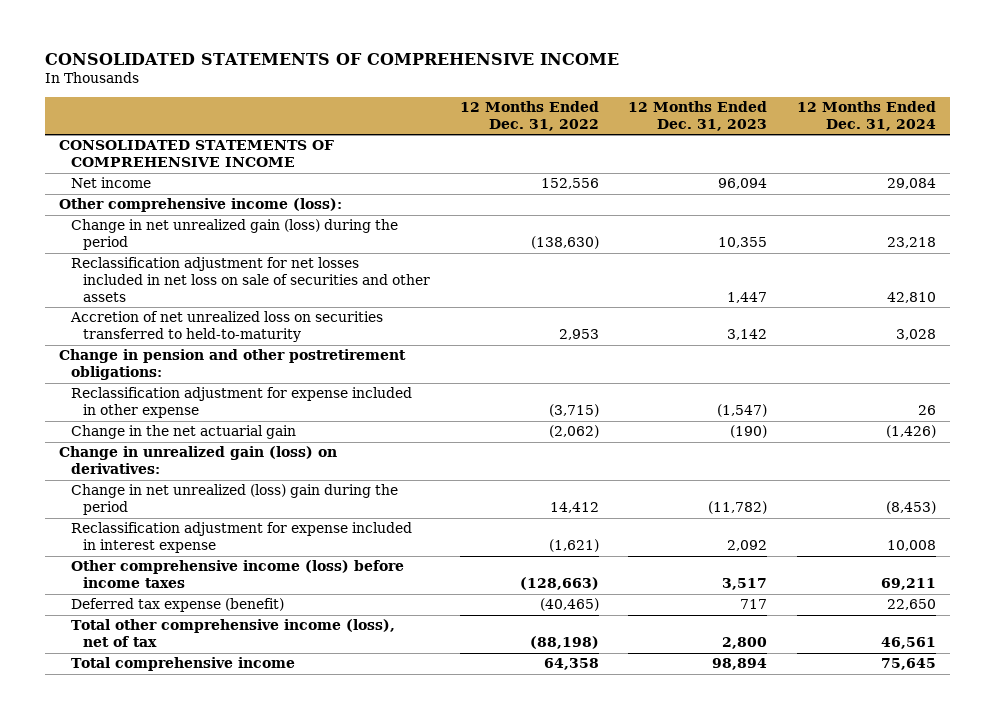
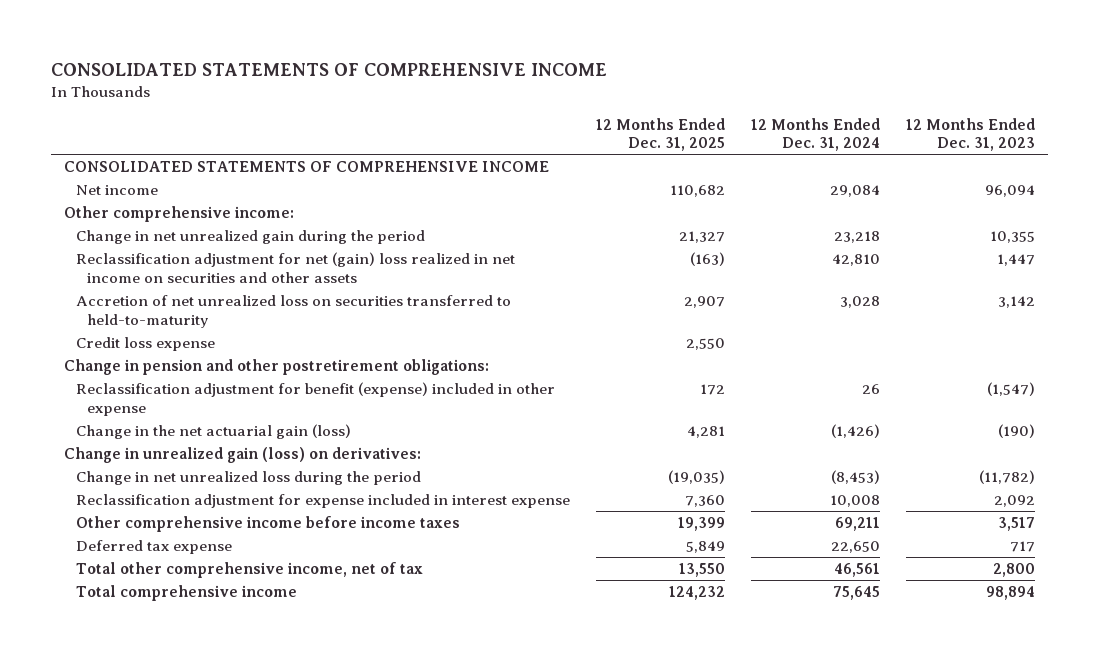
[459,101,599,131] 12 Months Ended Dec. 31, 2022 -> none
none -> [595,117,725,152] 12 Months Ended Dec. 31, 2025
[59,198,343,213] Other comprehensive income (loss): -> [64,205,295,222] Other comprehensive income:
[71,219,399,251] Change in net unrealized gain (loss) during the period -> [75,229,425,244] Change in net unrealized gain during the period
[71,257,431,302] Reclassification adjustment for net losses included in net loss on sale of securities and other assets -> [75,251,515,283] Reclassification adjustment for net (gain) loss realized in net income on securities and other assets
none -> [75,336,215,351] Credit loss expense
[71,387,413,419] Reclassification adjustment for expense included in other expense -> [75,381,555,416] Reclassification adjustment for benefit (expense) included in other expense
[71,425,297,440] Change in the net actuarial gain -> [75,423,351,439] Change in the net actuarial gain (loss)
[71,484,399,516] Change in net unrealized (loss) gain during the period -> [75,470,421,485] Change in net unrealized loss during the period
[71,560,405,589] Other comprehensive income (loss) before income taxes -> [75,515,460,532] Other comprehensive income before income taxes
[71,598,285,613] Deferred tax expense (benefit) -> [75,539,232,554] Deferred tax expense
[71,619,396,648] Total other comprehensive income (loss), net of tax -> [75,561,423,578] Total other comprehensive income, net of tax

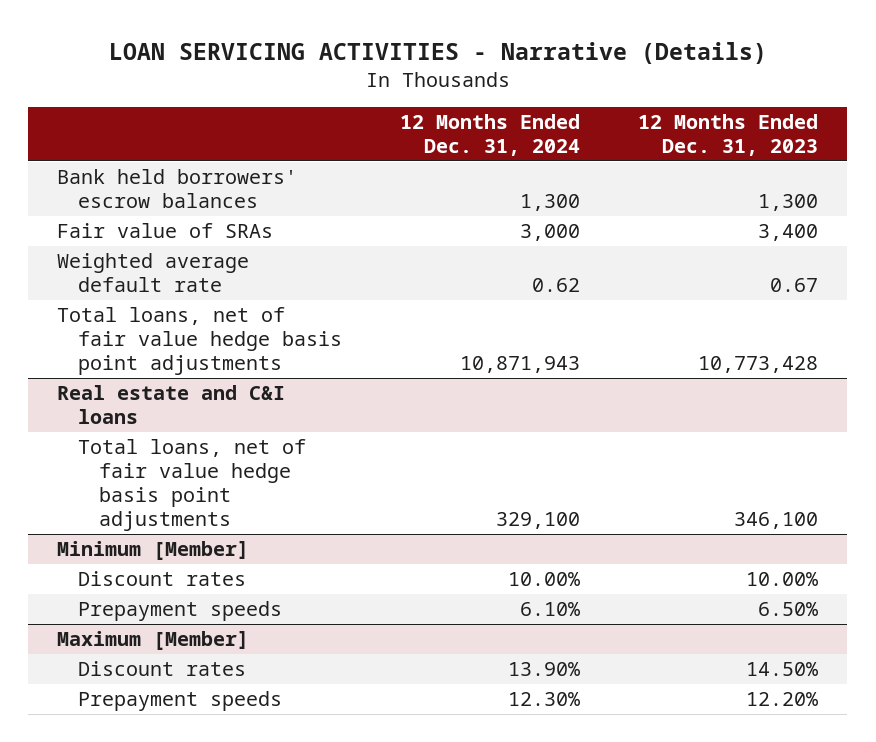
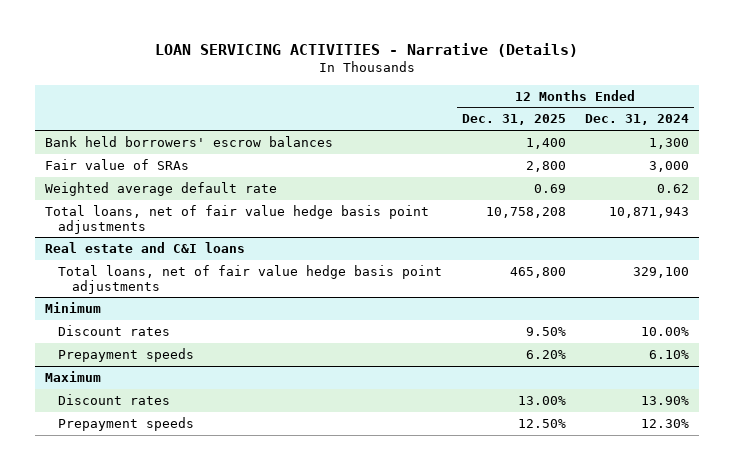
[638,114,819,156] 12 Months Ended Dec. 31, 2023 -> none
none -> [461,114,566,126] Dec. 31, 2025
[57,541,250,561] Minimum [Member] -> [44,301,101,313] Minimum
[57,631,250,651] Maximum [Member] -> [44,370,101,382] Maximum

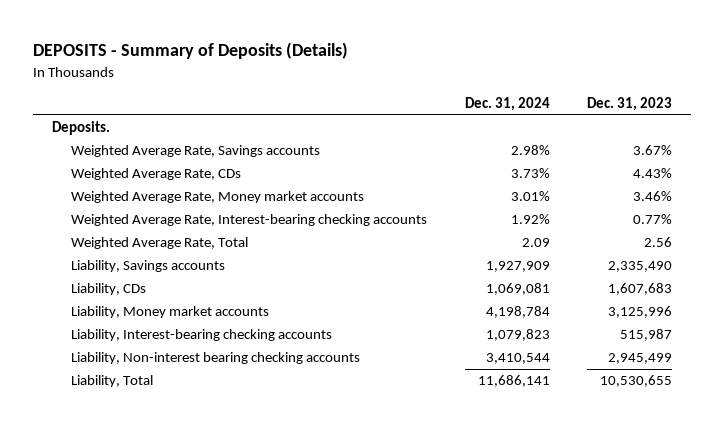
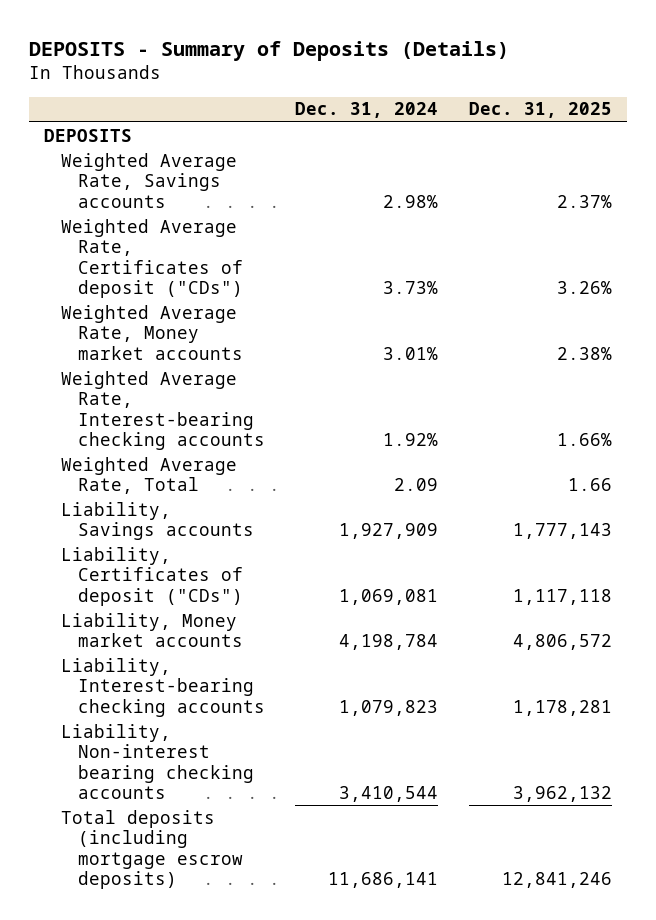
[587,97,673,112] Dec. 31, 2023 -> none
none -> [468,102,612,119] Dec. 31, 2025
[51,121,110,136] Deposits. -> [44,128,133,142] DEPOSITS
[71,168,242,181] Weighted Average Rate, CDs -> [61,218,243,299] Weighted Average Rate, Certificates of deposit ("CDs")
[71,283,147,296] Liability, CDs -> [61,546,243,606] Liability, Certificates of deposit ("CDs")
[71,375,154,388] Liability, Total -> [61,809,243,890] Total deposits (including mortgage escrow deposits)

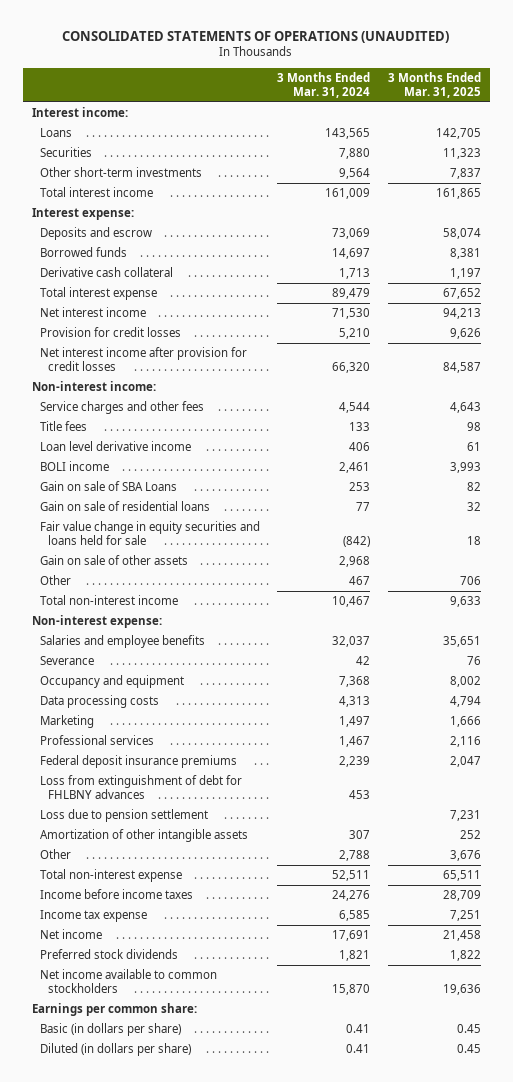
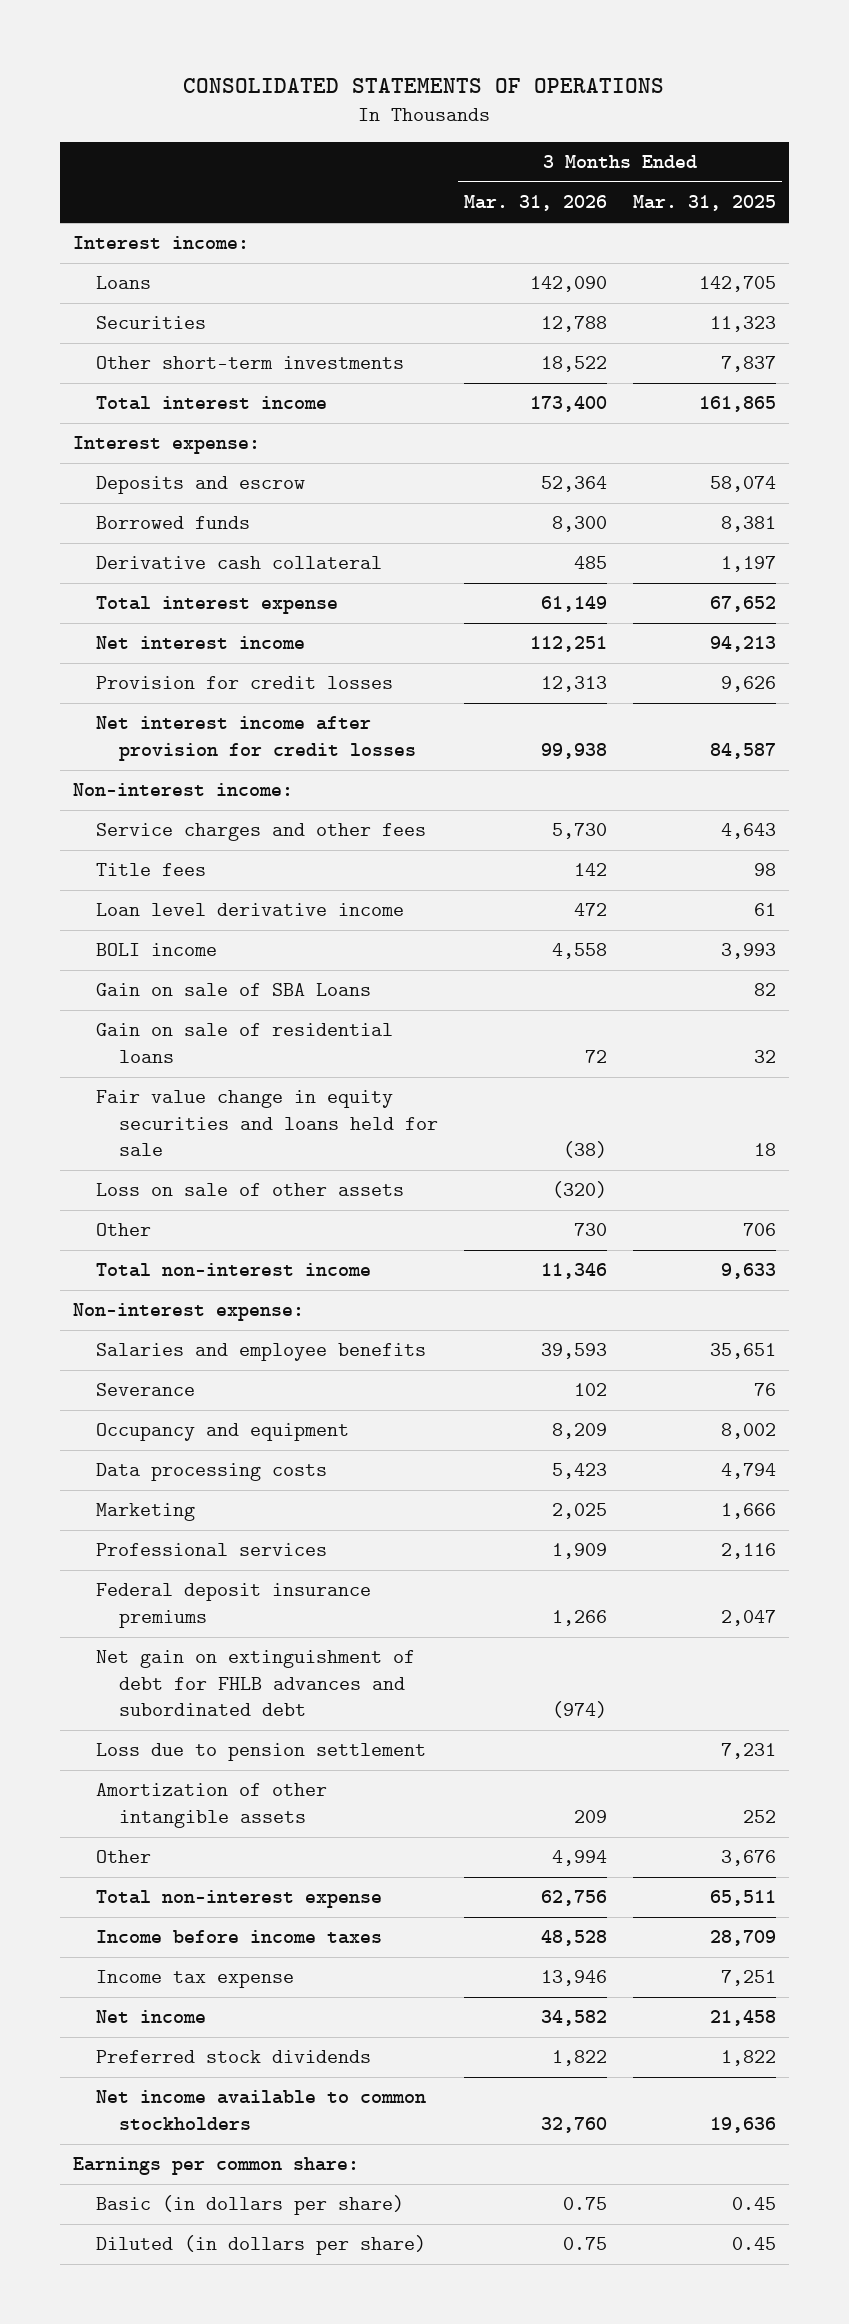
[62,30,450,43] CONSOLIDATED STATEMENTS OF OPERATIONS (UNAUDITED) -> [183,77,665,93] CONSOLIDATED STATEMENTS OF OPERATIONS
[277,71,371,98] 3 Months Ended Mar. 31, 2024 -> none
none -> [464,195,608,212] Mar. 31, 2026
[39,555,188,566] Gain on sale of other assets -> [96,1183,405,1197] Loss on sale of other assets
[39,775,242,800] Loss from extinguishment of debt for FHLBNY advances -> [96,1650,416,1717] Net gain on extinguishment of debt for FHLB advances and subordinated debt

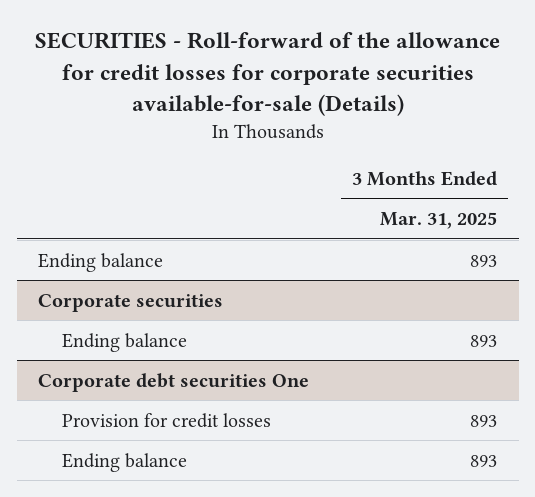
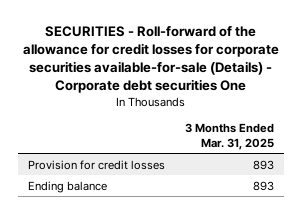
[34,32,500,117] SECURITIES - Roll-forward of the allowance for credit losses for corporate securities available-for-sale (Details) -> [23,26,280,94] SECURITIES - Roll-forward of the allowance for credit losses for corporate securities available-for-sale (Details) - Corporate debt securities One
[38,252,164,272] Ending balance -> none
[38,293,224,312] Corporate securities -> none
[62,332,188,352] Ending balance -> none
[38,372,310,392] Corporate debt securities One -> none

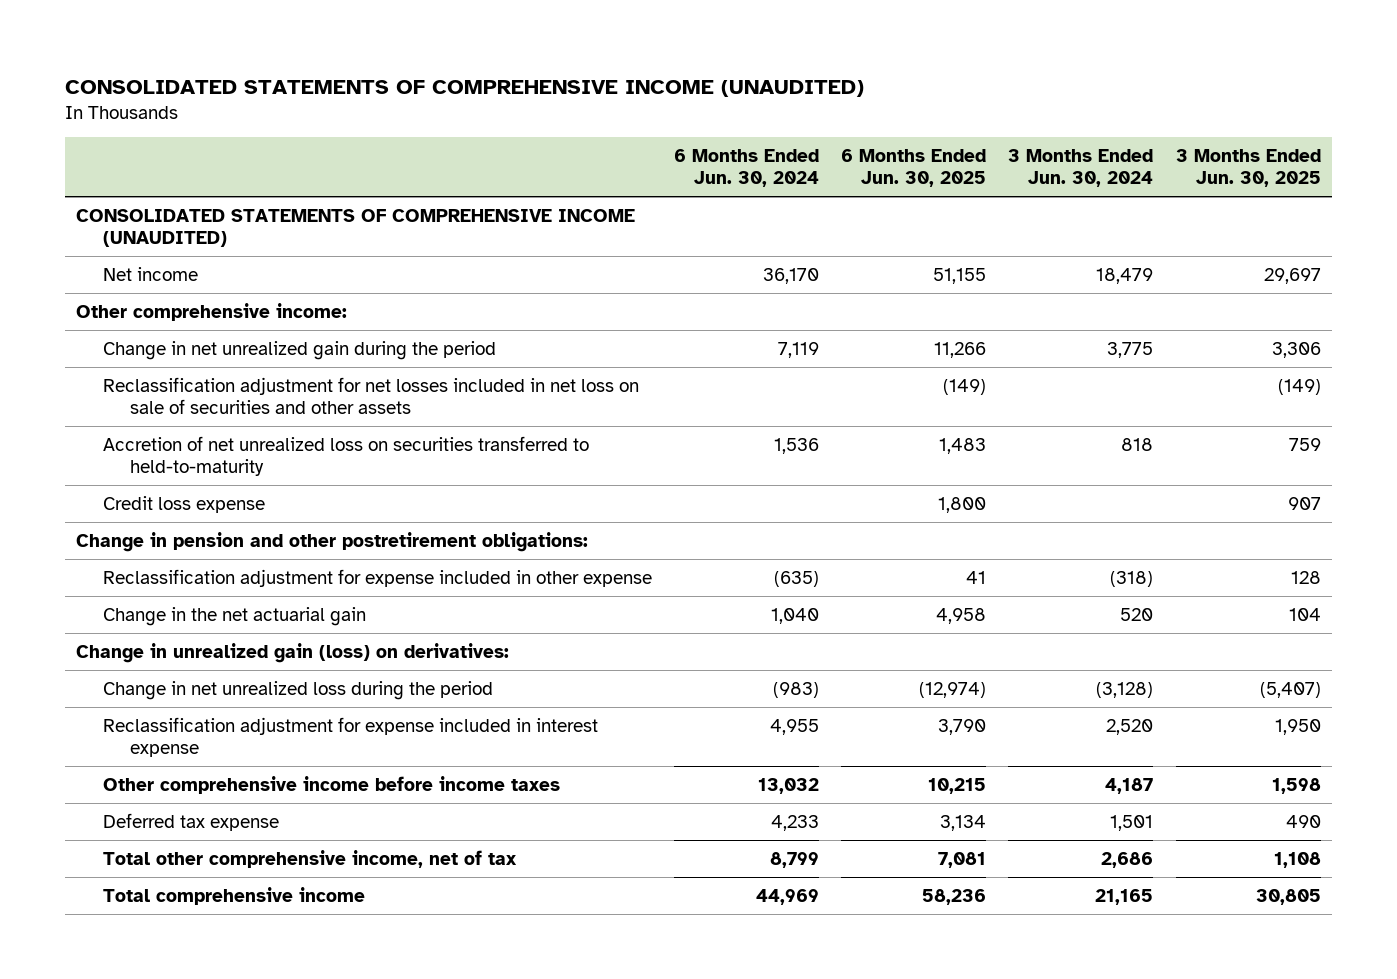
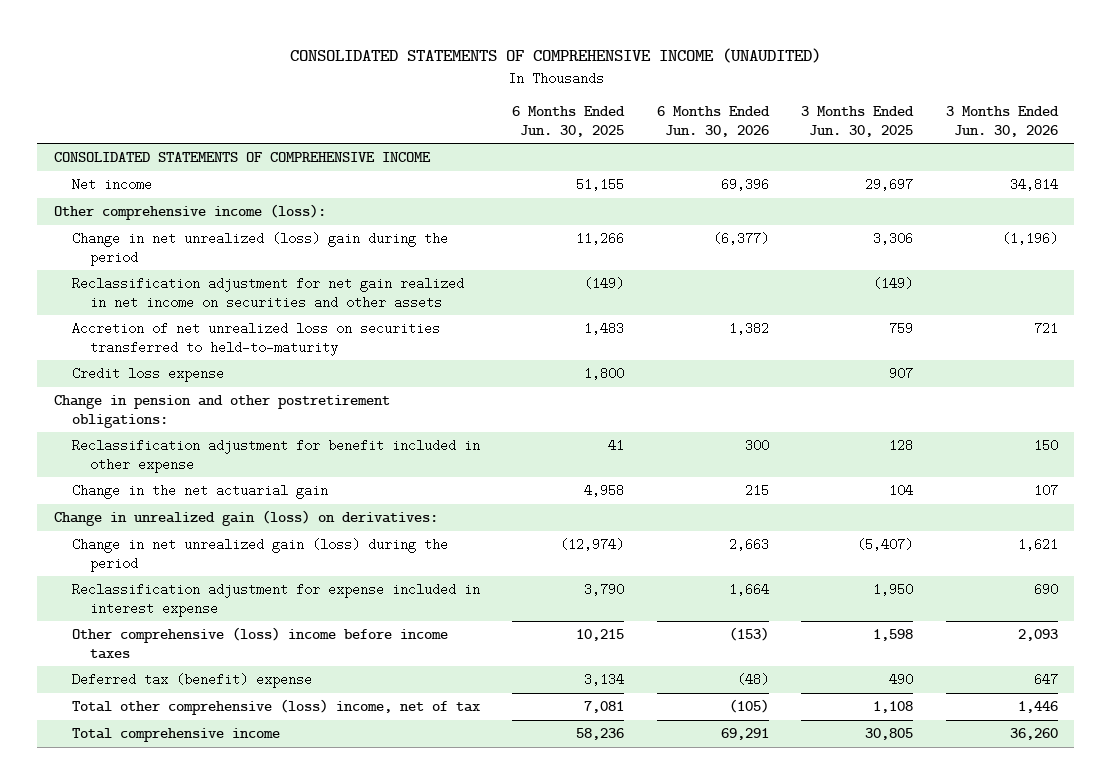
[674,148,820,188] 6 Months Ended Jun. 30, 2024 -> none
[1008,148,1154,188] 3 Months Ended Jun. 30, 2024 -> none
none -> [656,106,770,137] 6 Months Ended Jun. 30, 2026
none -> [945,106,1059,137] 3 Months Ended Jun. 30, 2026
[75,208,635,247] CONSOLIDATED STATEMENTS OF COMPREHENSIVE INCOME (UNAUDITED) -> [53,152,431,163] CONSOLIDATED STATEMENTS OF COMPREHENSIVE INCOME
[75,302,347,321] Other comprehensive income: -> [53,204,326,221] Other comprehensive income (loss):
[102,340,496,360] Change in net unrealized gain during the period -> [71,232,448,266] Change in net unrealized (loss) gain during the period
[102,376,639,414] Reclassification adjustment for net losses included in net loss on sale of securities and other assets -> [71,277,464,309] Reclassification adjustment for net gain realized in net income on securities and other assets
[102,568,652,587] Reclassification adjustment for expense included in other expense -> [71,439,480,473] Reclassification adjustment for benefit included in other expense
[102,680,493,700] Change in net unrealized loss during the period -> [71,538,448,572] Change in net unrealized gain (loss) during the period
[102,775,560,794] Other comprehensive income before income taxes -> [71,627,448,659] Other comprehensive (loss) income before income taxes
[102,812,279,831] Deferred tax expense -> [71,673,312,689] Deferred tax (benefit) expense
[102,849,517,868] Total other comprehensive income, net of tax -> [71,699,480,716] Total other comprehensive (loss) income, net of tax

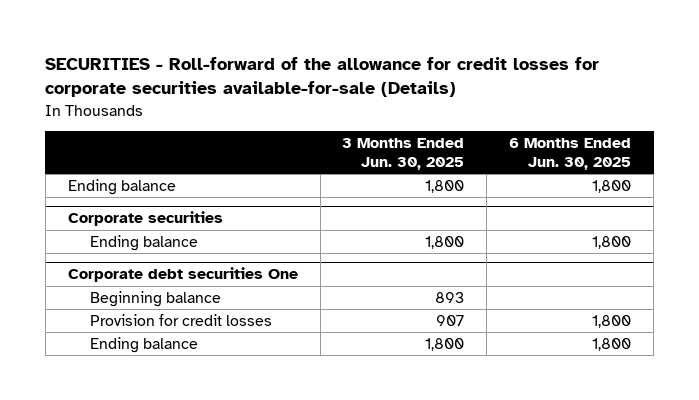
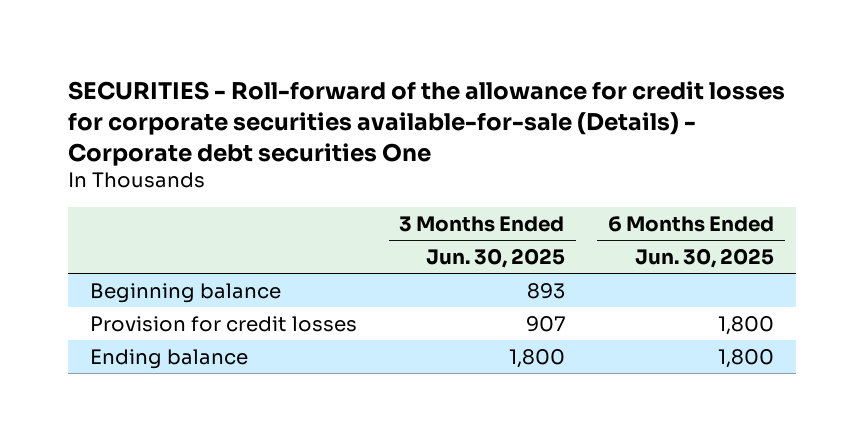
[45,56,600,98] SECURITIES - Roll-forward of the allowance for credit losses for corporate securities available-for-sale (Details) -> [68,81,786,166] SECURITIES - Roll-forward of the allowance for credit losses for corporate securities available-for-sale (Details) - Corporate debt securities One
[67,179,176,196] Ending balance -> none
[67,211,223,227] Corporate securities -> none
[90,235,199,252] Ending balance -> none
[67,267,298,283] Corporate debt securities One -> none

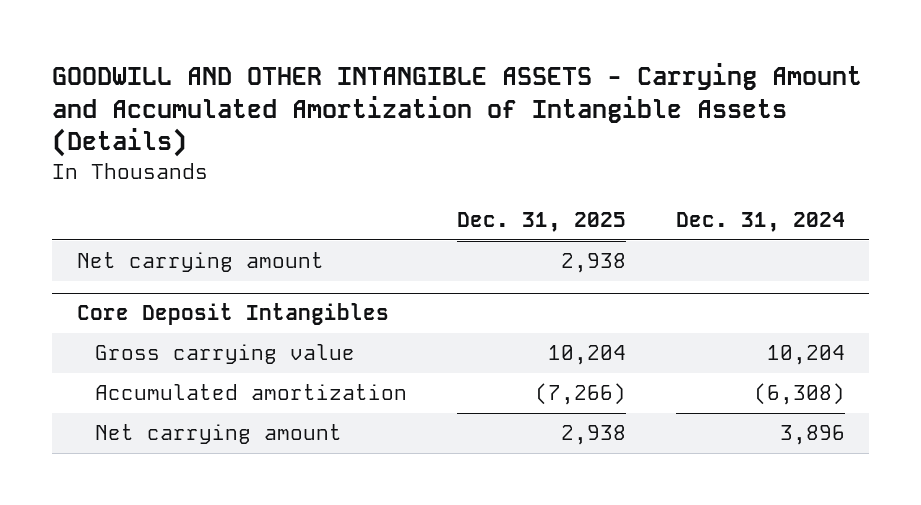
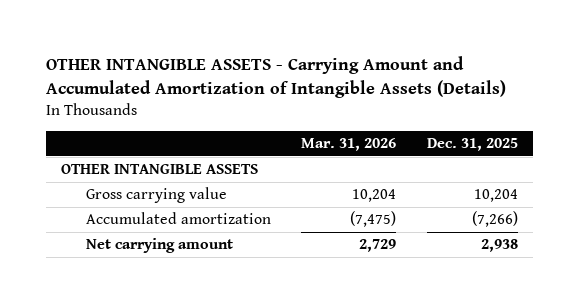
[51,62,862,158] GOODWILL AND OTHER INTANGIBLE ASSETS - Carrying Amount and Accumulated Amortization of Intangible Assets (Details) -> [46,56,507,99] OTHER INTANGIBLE ASSETS - Carrying Amount and Accumulated Amortization of Intangible Assets (Details)
[675,212,845,233] Dec. 31, 2024 -> none
none -> [301,138,397,152] Mar. 31, 2026
[76,252,324,273] Net carrying amount -> none
[76,303,389,326] Core Deposit Intangibles -> none
none -> [61,164,259,175] OTHER INTANGIBLE ASSETS

